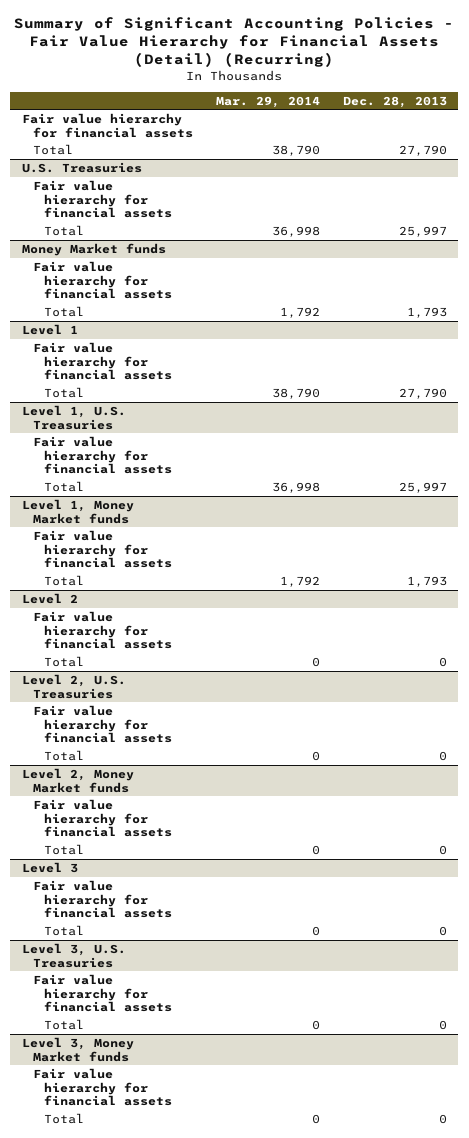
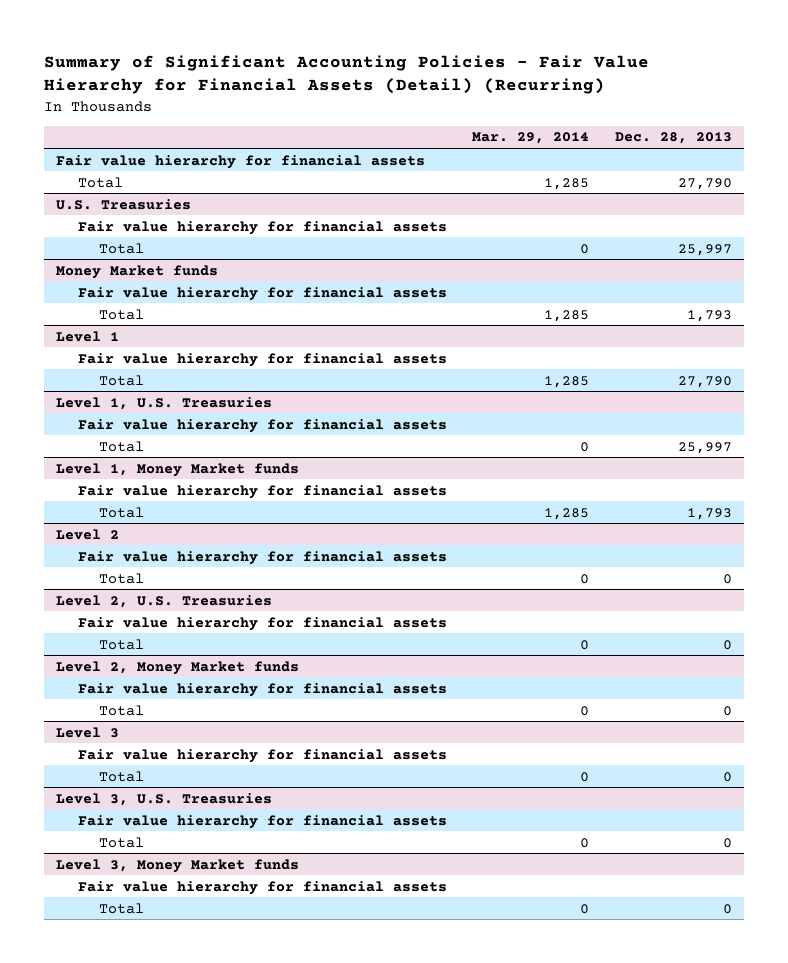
[271,144,320,156] 38,790 -> [544,177,590,190] 1,285
[271,225,320,237] 36,998 -> [580,243,590,254] 0
[279,306,320,318] 1,792 -> [544,309,590,322] 1,285
[271,387,320,399] 38,790 -> [544,375,590,388] 1,285
[271,481,320,493] 36,998 -> [580,441,590,452] 0
[279,575,320,587] 1,792 -> [544,507,590,520] 1,285

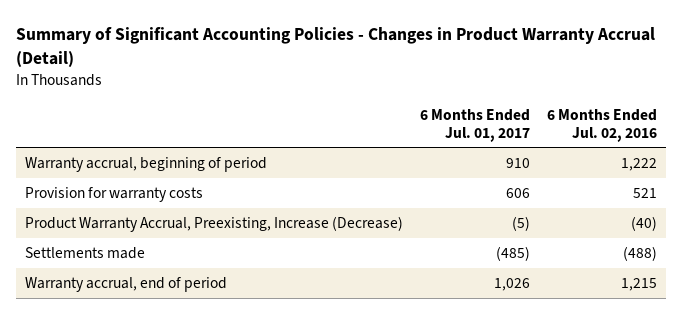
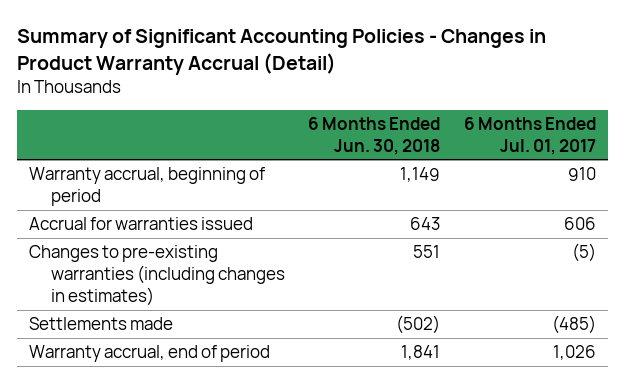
[547,108,658,142] 6 Months Ended Jul. 02, 2016 -> none
none -> [308,116,441,155] 6 Months Ended Jun. 30, 2018
[24,186,203,202] Provision for warranty costs -> [28,217,253,231] Accrual for warranties issued
[24,215,403,232] Product Warranty Accrual, Preexisting, Increase (Decrease) -> [28,245,285,306] Changes to pre-existing warranties (including changes in estimates)

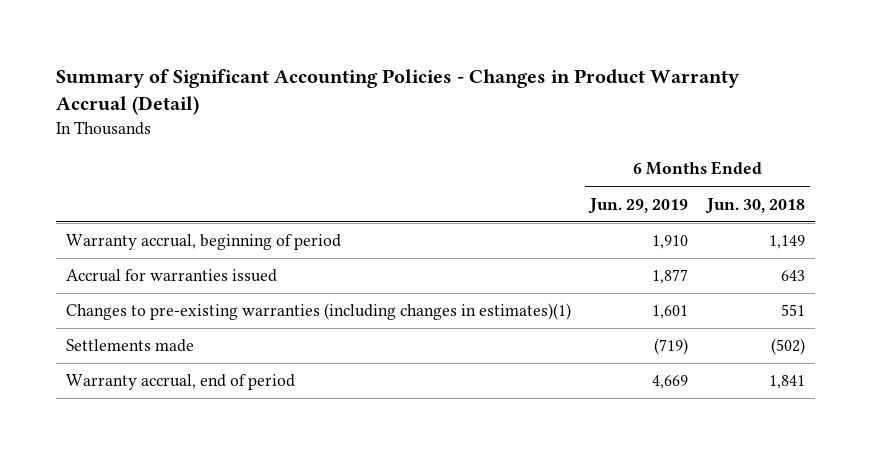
[463,116,596,155] 6 Months Ended Jul. 01, 2017 -> none
none -> [588,197,689,214] Jun. 29, 2019
[28,245,285,306] Changes to pre-existing warranties (including changes in estimates) -> [66,303,572,321] Changes to pre-existing warranties (including changes in estimates)(1)

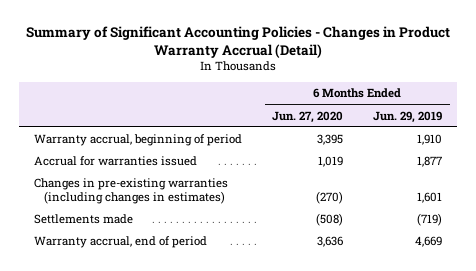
[705,197,806,214] Jun. 30, 2018 -> none
none -> [272,110,344,123] Jun. 27, 2020
[66,303,572,321] Changes to pre-existing warranties (including changes in estimates)(1) -> [33,178,228,205] Changes in pre-existing warranties (including changes in estimates)

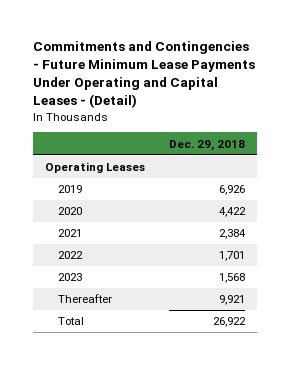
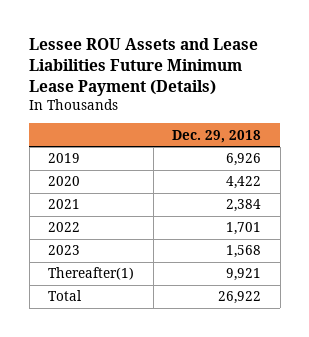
[32,40,255,109] Commitments and Contingencies - Future Minimum Lease Payments Under Operating and Capital Leases - (Detail) -> [29,38,259,96] Lessee ROU Assets and Lease Liabilities Future Minimum Lease Payment (Details)
[44,162,145,174] Operating Leases -> none
[58,294,113,304] Thereafter -> [48,267,135,281] Thereafter(1)

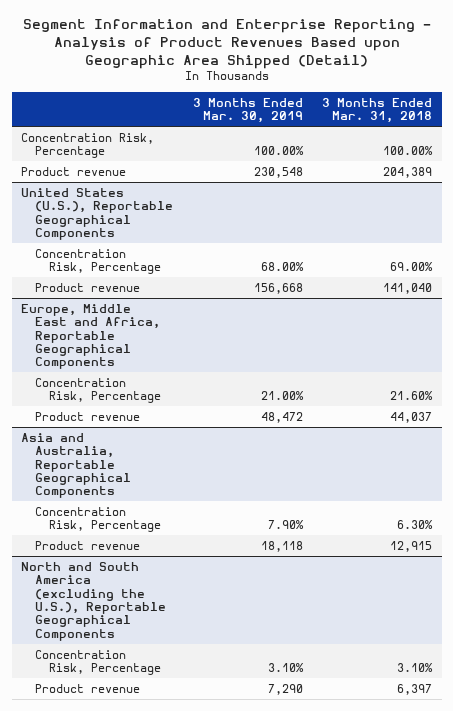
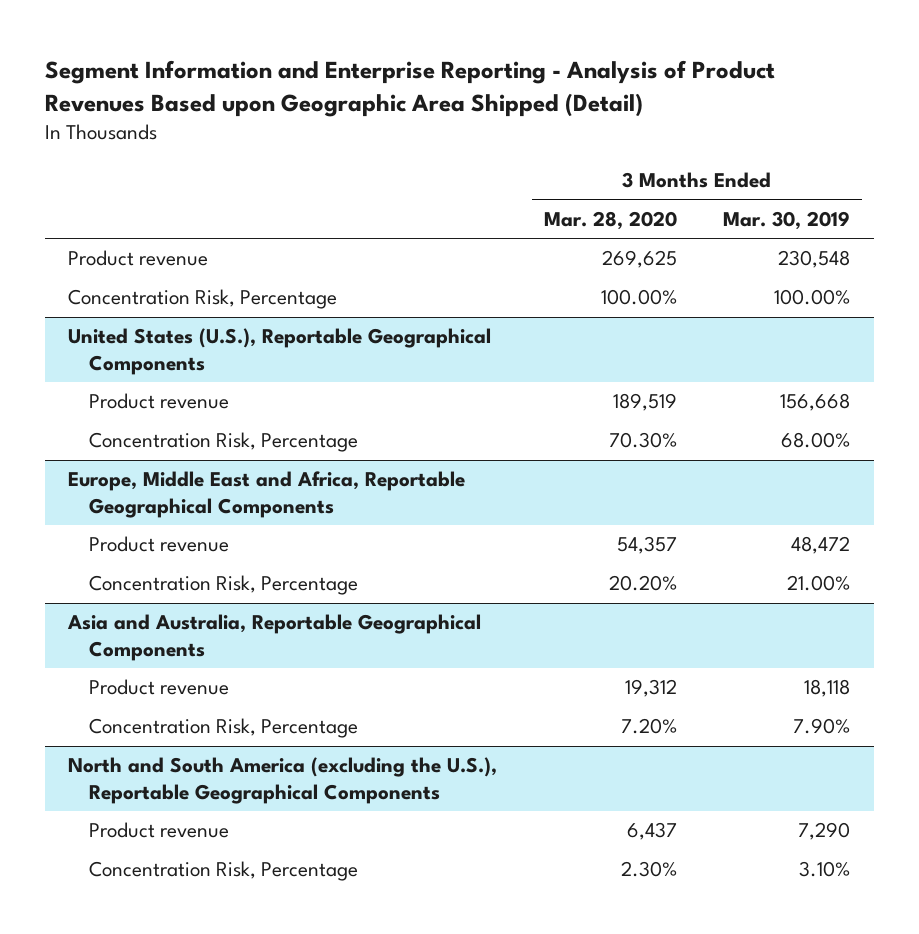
[321,97,432,124] 3 Months Ended Mar. 31, 2018 -> none
none -> [543,210,677,230] Mar. 28, 2020
[21,132,155,159] Concentration Risk, Percentage -> [68,289,338,310] Concentration Risk, Percentage
[35,248,162,275] Concentration Risk, Percentage -> [89,432,359,453] Concentration Risk, Percentage
[35,377,162,404] Concentration Risk, Percentage -> [89,575,359,596] Concentration Risk, Percentage
[35,506,162,533] Concentration Risk, Percentage -> [89,718,359,739] Concentration Risk, Percentage
[35,649,162,676] Concentration Risk, Percentage -> [89,861,359,882] Concentration Risk, Percentage

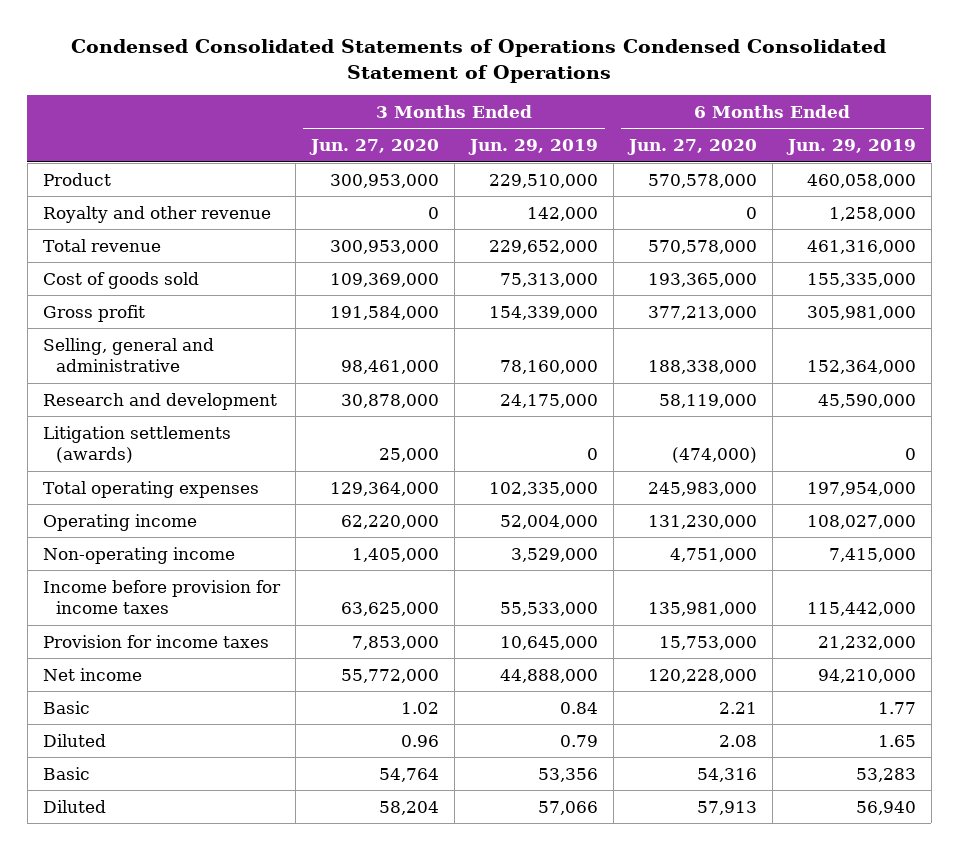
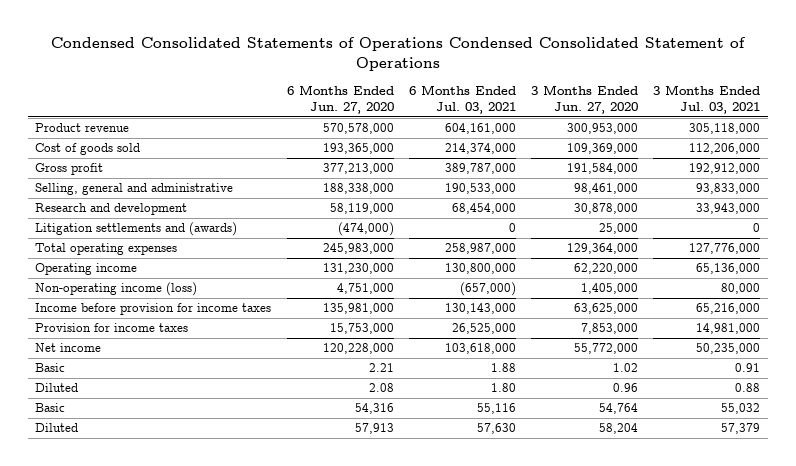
[467,139,598,156] Jun. 29, 2019 -> none
[785,139,916,156] Jun. 29, 2019 -> none
none -> [408,85,516,115] 6 Months Ended Jul. 03, 2021
none -> [653,85,761,115] 3 Months Ended Jul. 03, 2021
[42,172,111,186] Product -> none
[42,205,271,223] Royalty and other revenue -> none
[42,238,161,252] Total revenue -> [35,123,130,133] Product revenue
[42,425,231,464] Litigation settlements (awards) -> [35,222,238,237] Litigation settlements and (awards)
[42,546,235,564] Non-operating income -> [35,282,198,297] Non-operating income (loss)

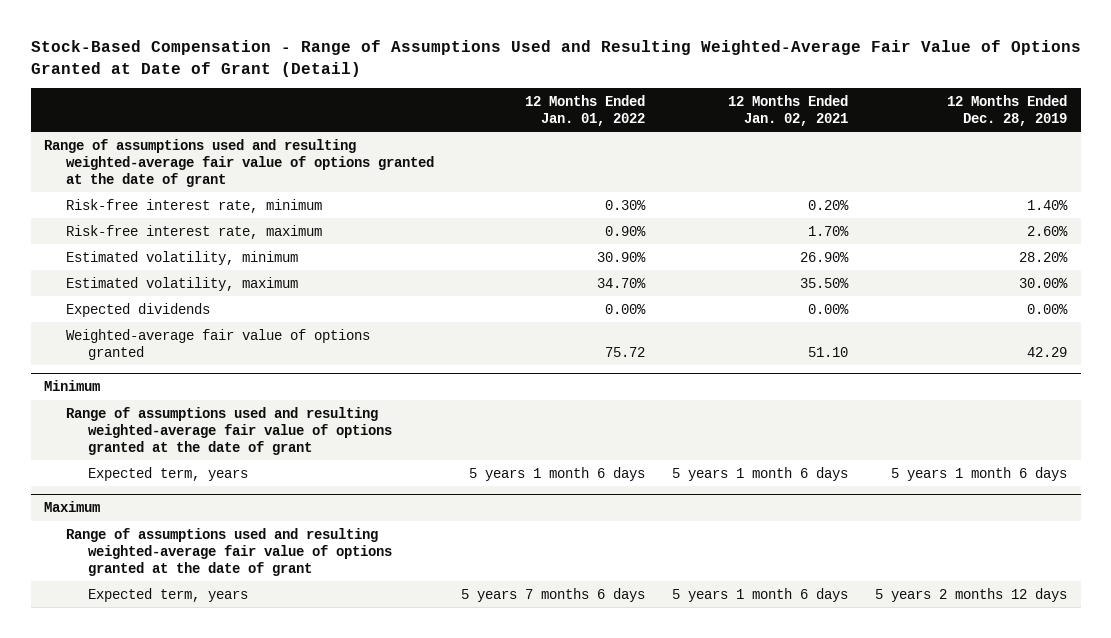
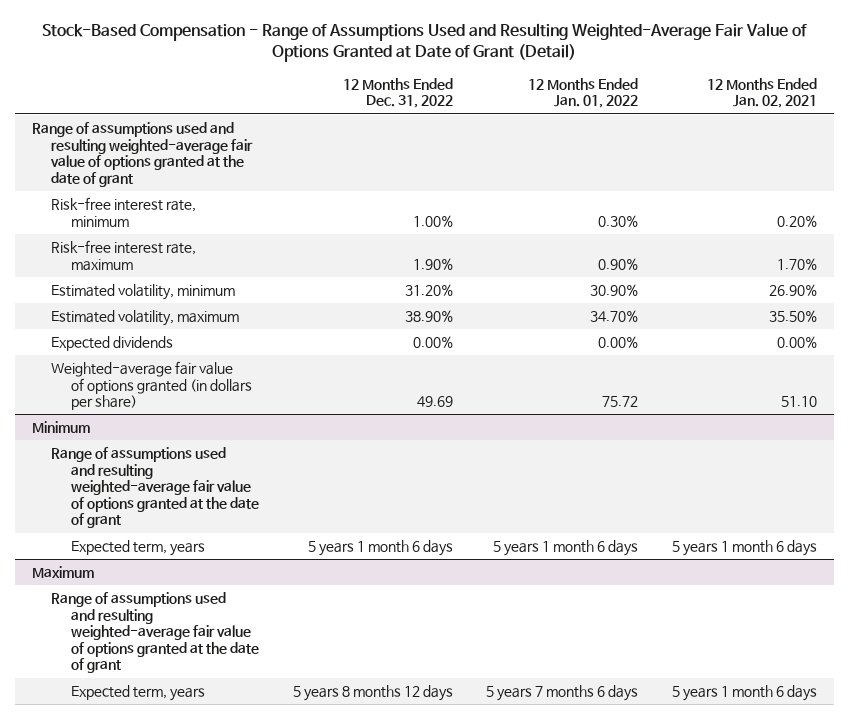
[947,94,1068,126] 12 Months Ended Dec. 28, 2019 -> none
none -> [342,77,453,109] 12 Months Ended Dec. 31, 2022
[66,328,371,360] Weighted-average fair value of options granted -> [51,360,253,411] Weighted-average fair value of options granted (in dollars per share)

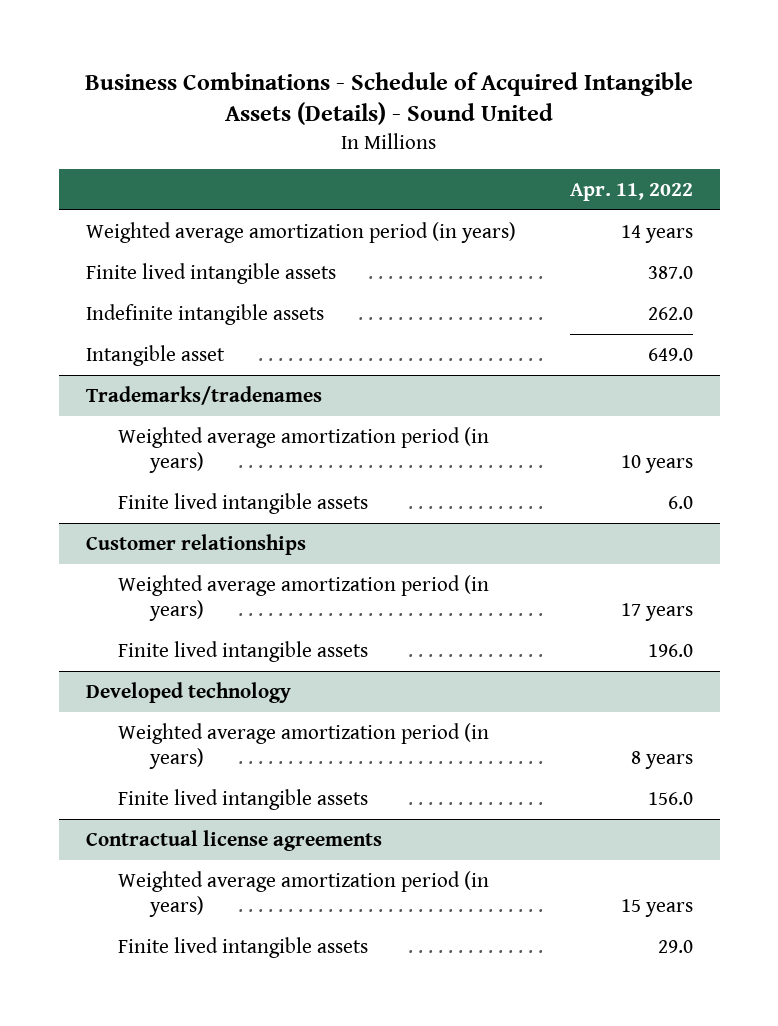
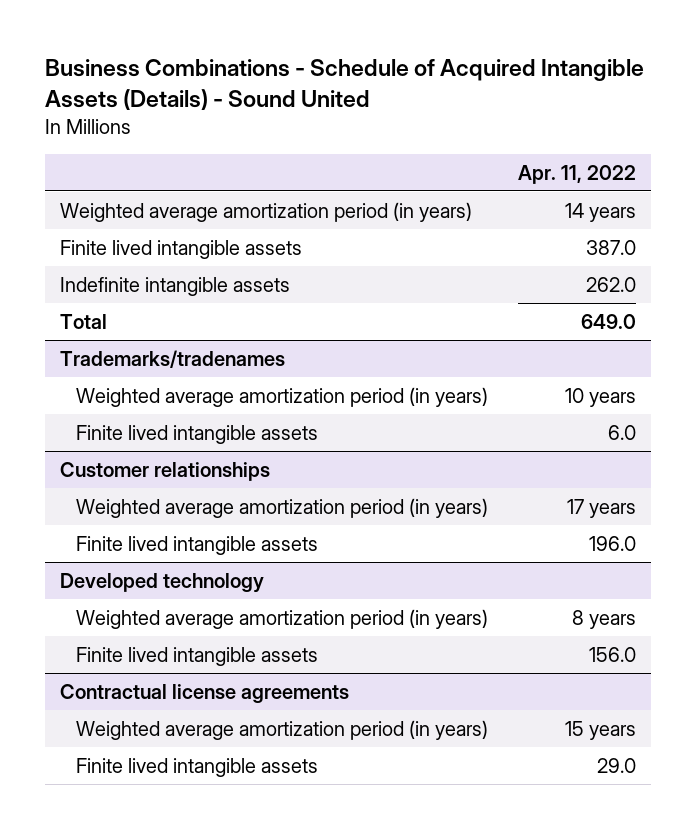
[85,344,225,366] Intangible asset -> [59,313,107,329] Total

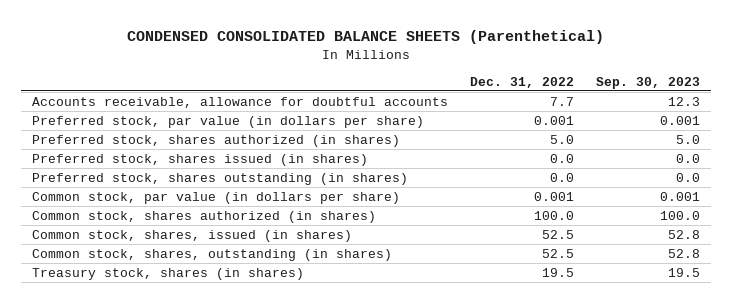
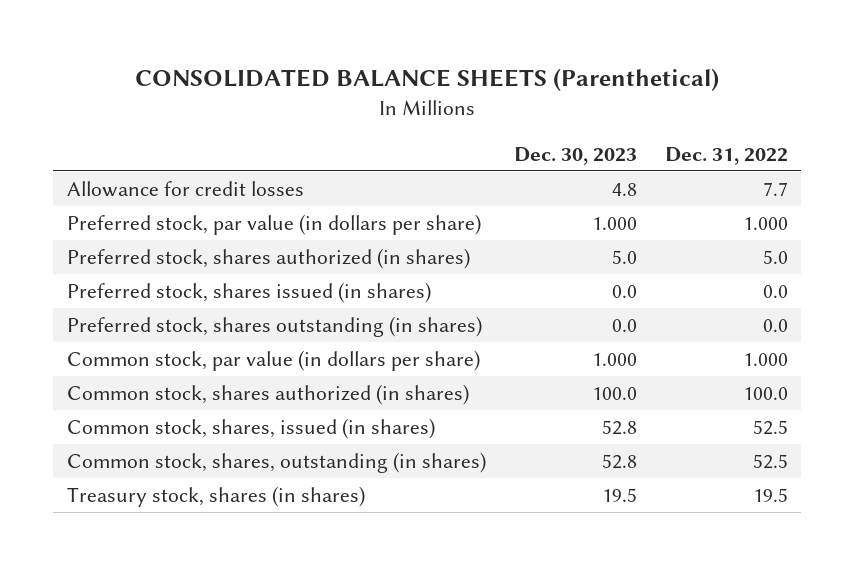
[126,30,604,45] CONDENSED CONSOLIDATED BALANCE SHEETS (Parenthetical) -> [135,68,720,92] CONSOLIDATED BALANCE SHEETS (Parenthetical)
[595,76,700,89] Sep. 30, 2023 -> none
none -> [513,146,637,165] Dec. 30, 2023
[32,96,449,108] Accounts receivable, allowance for doubtful accounts -> [66,181,304,198] Allowance for credit losses
[533,115,574,125] 0.001 -> [742,217,788,231] 1.000
[533,191,574,201] 0.001 -> [742,353,788,367] 1.000

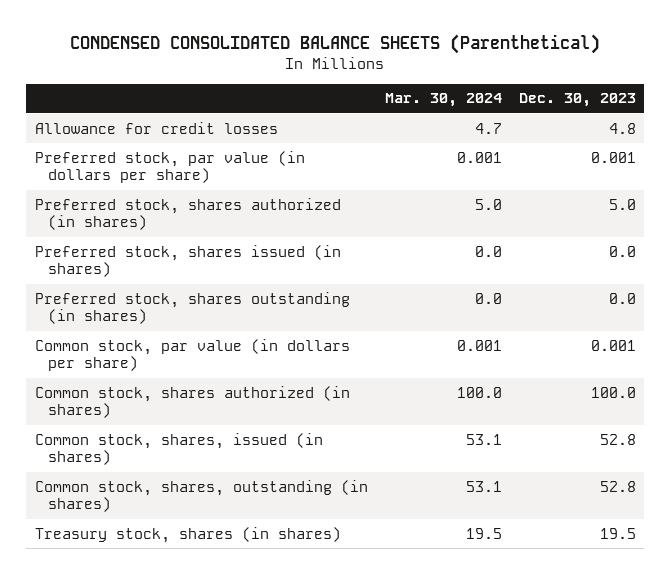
[135,68,720,92] CONSOLIDATED BALANCE SHEETS (Parenthetical) -> [70,34,601,55] CONDENSED CONSOLIDATED BALANCE SHEETS (Parenthetical)
[664,146,788,165] Dec. 31, 2022 -> none
none -> [384,93,502,108] Mar. 30, 2024
[591,217,637,231] 1.000 -> [590,151,636,163] 0.001
[591,353,637,367] 1.000 -> [590,339,636,351] 0.001

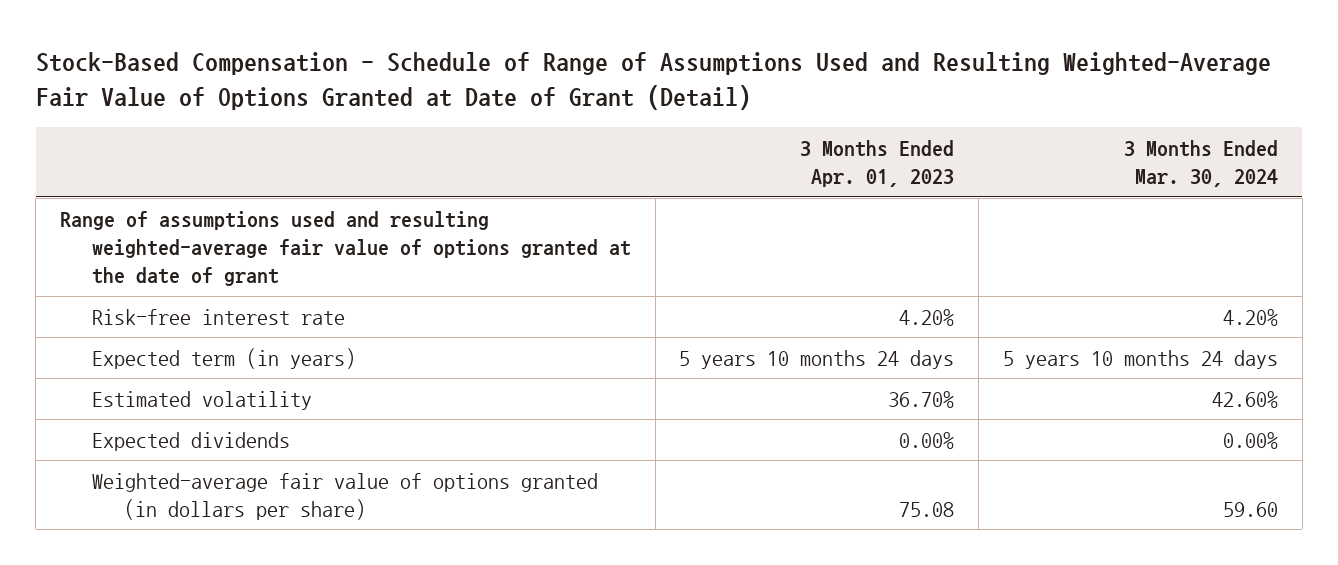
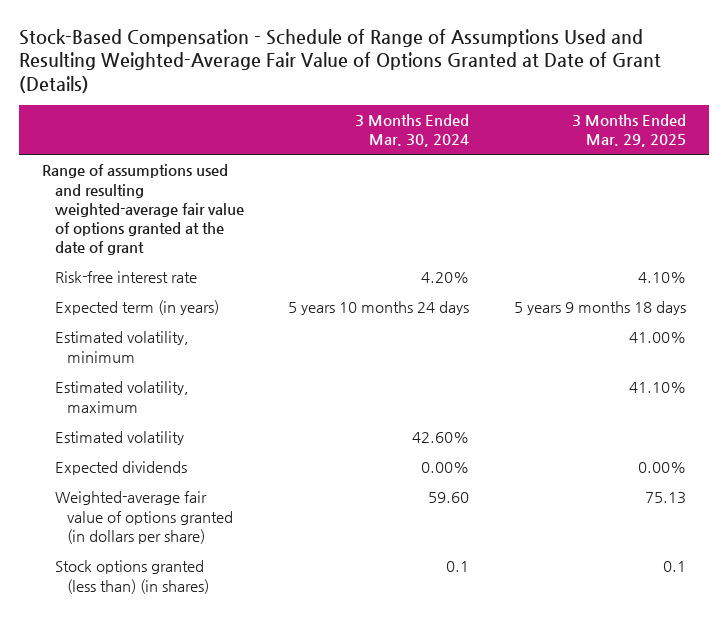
[35,52,1271,110] Stock-Based Compensation - Schedule of Range of Assumptions Used and Resulting Weighted-Average Fair Value of Options Granted at Date of Grant (Detail) -> [19,28,662,93] Stock-Based Compensation - Schedule of Range of Assumptions Used and Resulting Weighted-Average Fair Value of Options Granted at Date of Grant (Details)
[800,139,955,188] 3 Months Ended Apr. 01, 2023 -> none
none -> [572,114,687,148] 3 Months Ended Mar. 29, 2025
none -> [54,331,189,363] Estimated volatility, minimum
none -> [54,381,189,413] Estimated volatility, maximum
none -> [54,560,210,594] Stock options granted (less than) (in shares)

